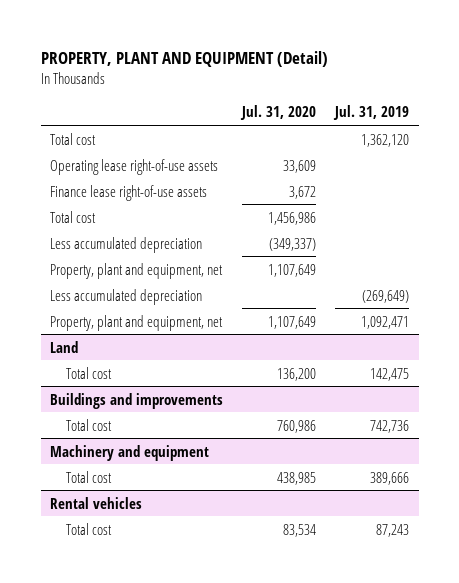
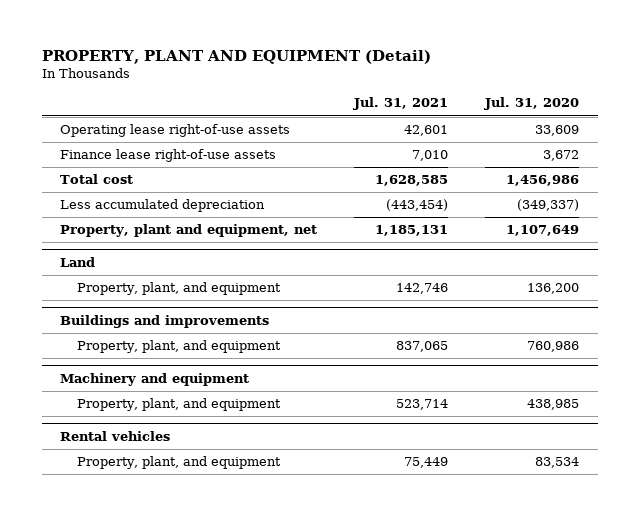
[333,105,410,121] Jul. 31, 2019 -> none
none -> [353,97,449,111] Jul. 31, 2021
[50,132,97,145] Total cost -> none
[50,288,203,305] Less accumulated depreciation -> none
[50,314,224,331] Property, plant and equipment, net -> none
[66,366,113,379] Total cost -> [77,282,282,296] Property, plant, and equipment
[66,418,113,431] Total cost -> [77,340,282,354] Property, plant, and equipment
[66,470,113,483] Total cost -> [77,398,282,412] Property, plant, and equipment
[66,522,113,535] Total cost -> [77,456,282,470] Property, plant, and equipment

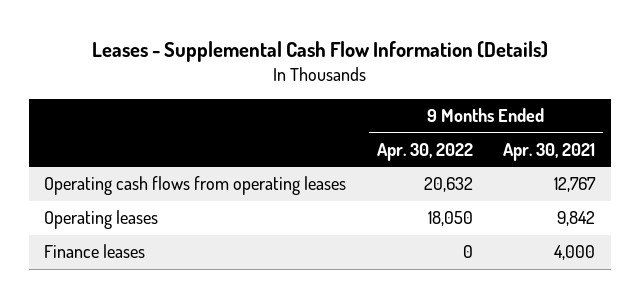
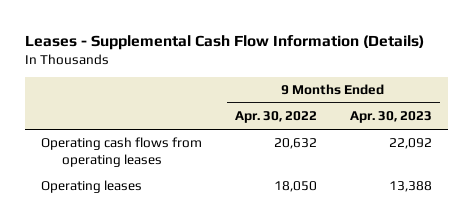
[503,143,596,162] Apr. 30, 2021 -> none
none -> [349,111,432,124] Apr. 30, 2023
[44,244,146,259] Finance leases -> none

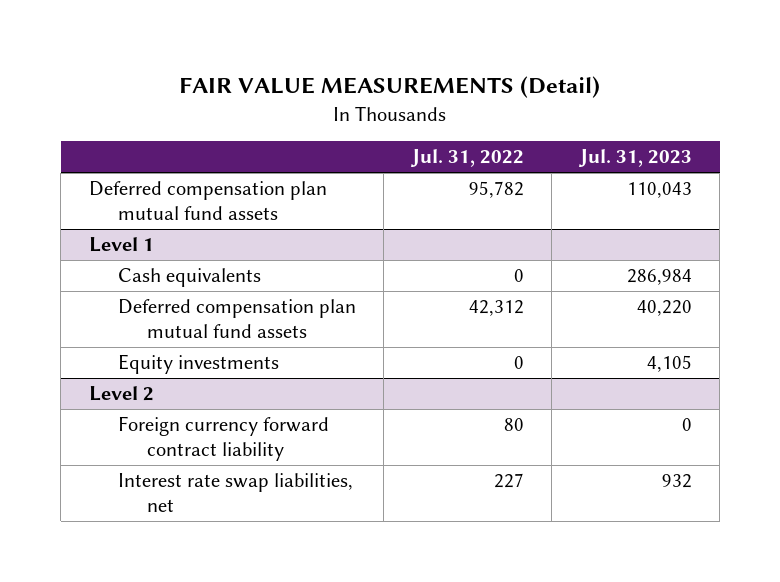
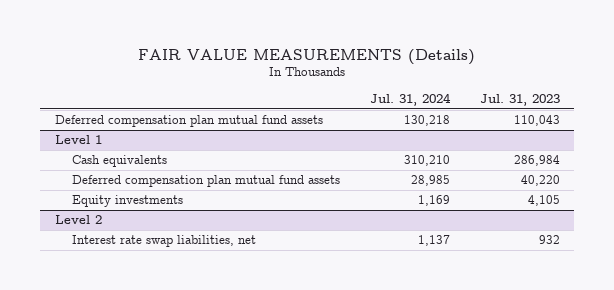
[179,75,601,98] FAIR VALUE MEASUREMENTS (Detail) -> [138,48,476,65] FAIR VALUE MEASUREMENTS (Details)
[409,149,524,168] Jul. 31, 2022 -> none
none -> [369,93,451,107] Jul. 31, 2024
[117,416,329,461] Foreign currency forward contract liability -> none

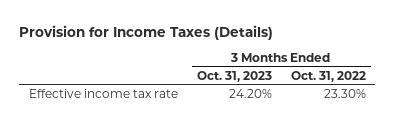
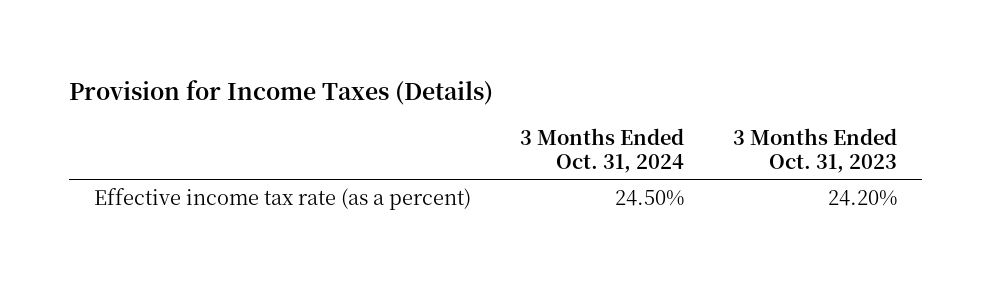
[290,70,366,82] Oct. 31, 2022 -> none
none -> [520,128,685,173] 3 Months Ended Oct. 31, 2024
[28,88,178,98] Effective income tax rate -> [93,188,471,211] Effective income tax rate (as a percent)

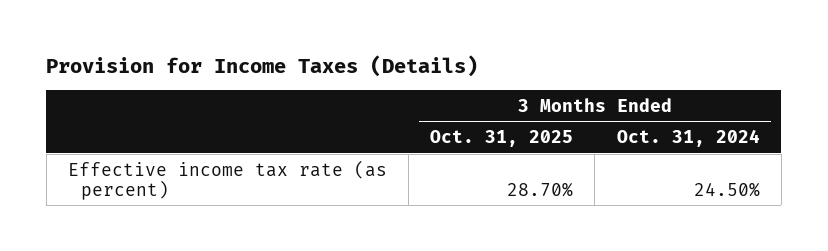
[733,128,898,173] 3 Months Ended Oct. 31, 2023 -> none
none -> [430,130,574,148] Oct. 31, 2025
[93,188,471,211] Effective income tax rate (as a percent) -> [67,159,387,200] Effective income tax rate (as percent)

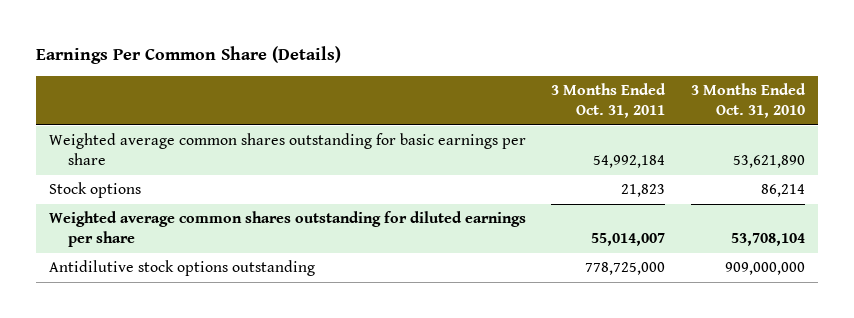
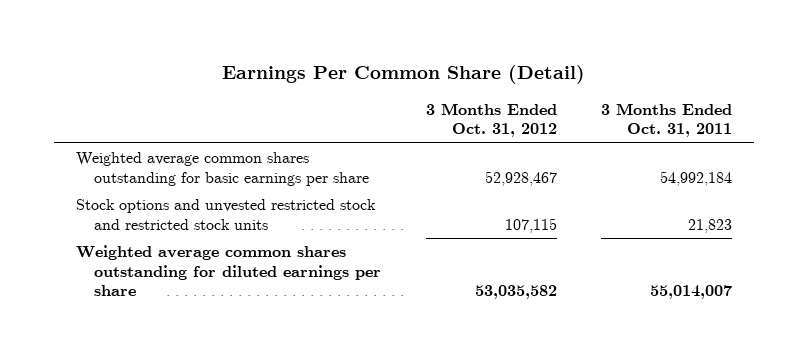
[35,46,341,65] Earnings Per Common Share (Details) -> [222,65,586,85] Earnings Per Common Share (Detail)
[691,83,807,119] 3 Months Ended Oct. 31, 2010 -> none
none -> [425,102,557,138] 3 Months Ended Oct. 31, 2012
[48,182,141,199] Stock options -> [76,199,377,230] Stock options and unvested restricted stock and restricted stock units
[48,260,315,277] Antidilutive stock options outstanding -> none

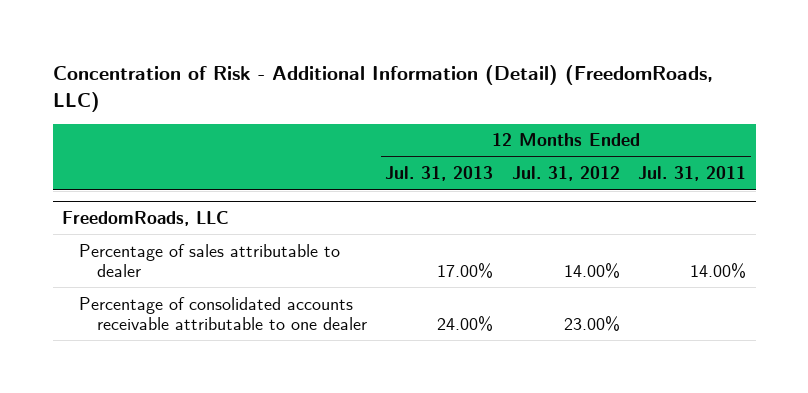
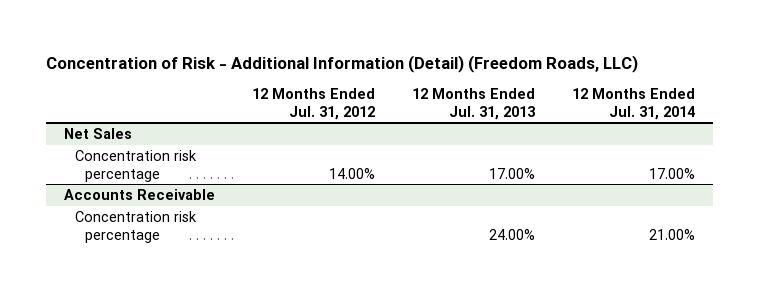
[52,64,713,112] Concentration of Risk - Additional Information (Detail) (FreedomRoads, LLC) -> [46,54,639,73] Concentration of Risk - Additional Information (Detail) (Freedom Roads, LLC)
[638,166,747,182] Jul. 31, 2011 -> none
none -> [571,87,695,120] 12 Months Ended Jul. 31, 2014
[61,210,229,226] FreedomRoads, LLC -> none
[79,296,367,330] Percentage of consolidated accounts receivable attributable to one dealer -> none
none -> [64,127,133,139] Net Sales
[79,243,341,277] Percentage of sales attributable to dealer -> [74,149,197,182] Concentration risk percentage
none -> [64,188,216,200] Accounts Receivable
none -> [74,210,197,243] Concentration risk percentage

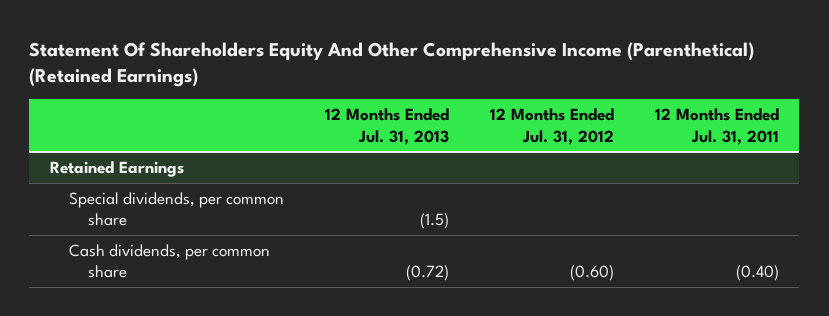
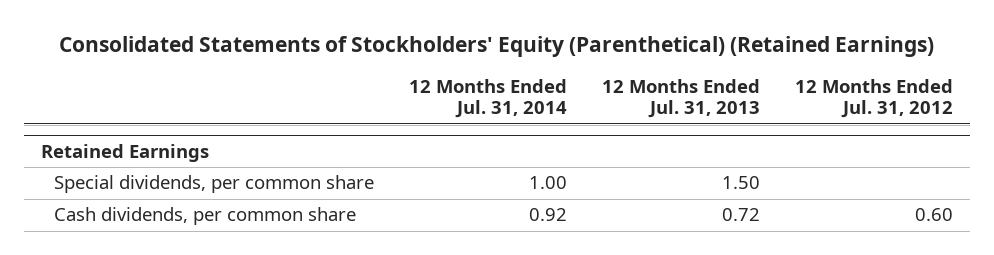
[29,41,755,88] Statement Of Shareholders Equity And Other Comprehensive Income (Parenthetical) (Retained Earnings) -> [58,36,934,58] Consolidated Statements of Stockholders' Equity (Parenthetical) (Retained Earnings)
[654,108,779,145] 12 Months Ended Jul. 31, 2011 -> none
none -> [409,78,568,119] 12 Months Ended Jul. 31, 2014
[419,213,449,230] (1.5) -> [721,176,760,190] 1.50
[405,265,449,282] (0.72) -> [721,208,760,222] 0.72
[569,265,614,282] (0.60) -> [914,208,953,222] 0.60

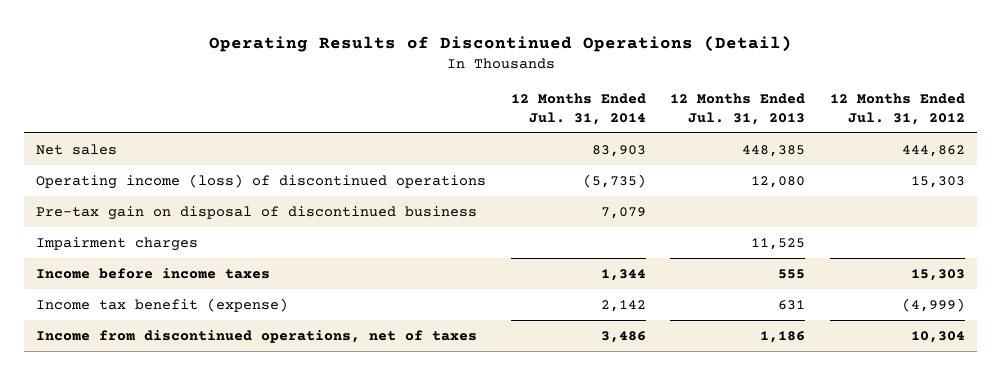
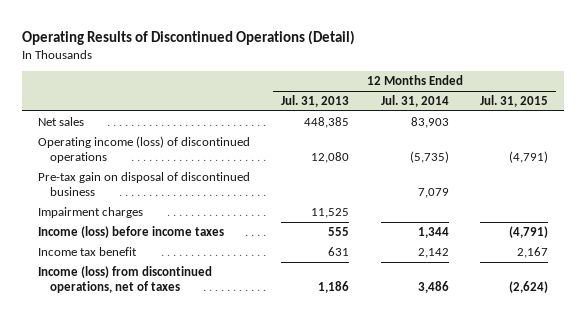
[829,92,965,125] 12 Months Ended Jul. 31, 2012 -> none
none -> [480,95,549,108] Jul. 31, 2015
[36,267,271,279] Income before income taxes -> [37,226,224,239] Income (loss) before income taxes
[36,297,289,312] Income tax benefit (expense) -> [37,247,137,257] Income tax benefit
[36,329,478,343] Income from discontinued operations, net of taxes -> [37,266,212,294] Income (loss) from discontinued operations, net of taxes

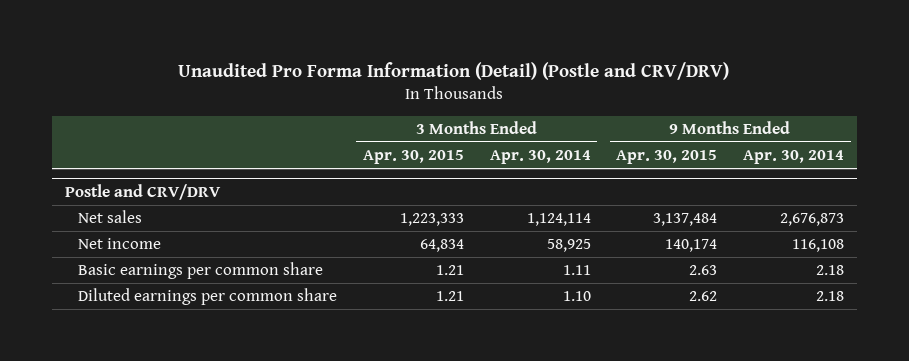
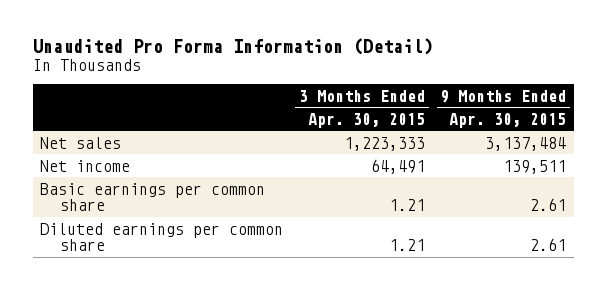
[178,62,730,81] Unaudited Pro Forma Information (Detail) (Postle and CRV/DRV) -> [32,38,433,56] Unaudited Pro Forma Information (Detail)
[489,150,591,165] Apr. 30, 2014 -> none
[743,150,845,165] Apr. 30, 2014 -> none
[64,183,221,200] Postle and CRV/DRV -> none
[419,239,464,253] 64,834 -> [370,158,425,174] 64,491
[665,239,718,253] 140,174 -> [503,159,567,174] 139,511
[689,265,718,276] 2.63 -> [530,198,567,212] 2.61
[689,291,718,302] 2.62 -> [530,238,567,252] 2.61

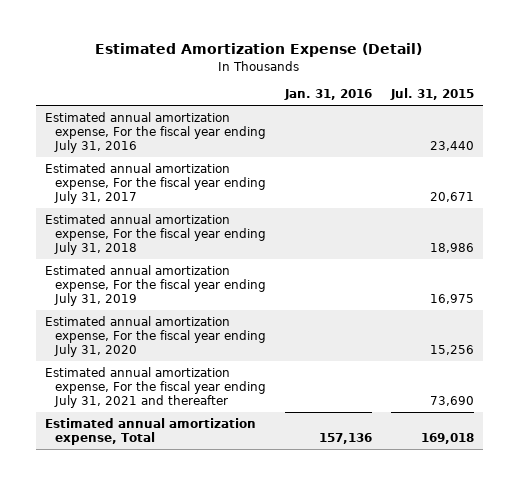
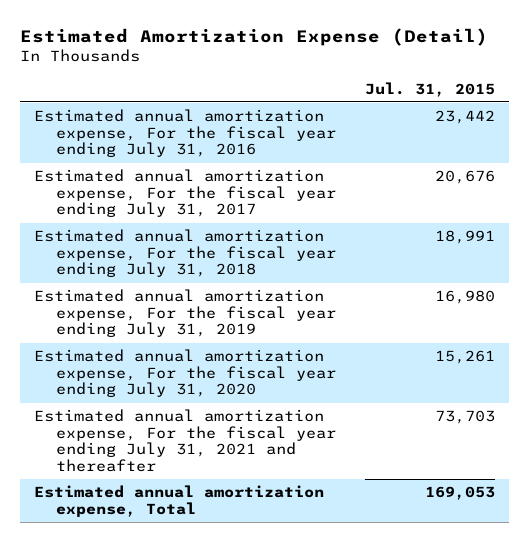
[283,89,372,101] Jan. 31, 2016 -> none
[429,140,474,151] 23,440 -> [434,110,495,125] 23,442
[429,191,474,202] 20,671 -> [434,170,495,185] 20,676
[429,242,474,253] 18,986 -> [434,230,495,245] 18,991
[429,293,474,304] 16,975 -> [434,290,495,305] 16,980
[429,344,474,355] 15,256 -> [434,350,495,365] 15,261
[429,395,474,406] 73,690 -> [434,410,495,425] 73,703
[420,432,474,444] 169,018 -> [424,486,495,501] 169,053

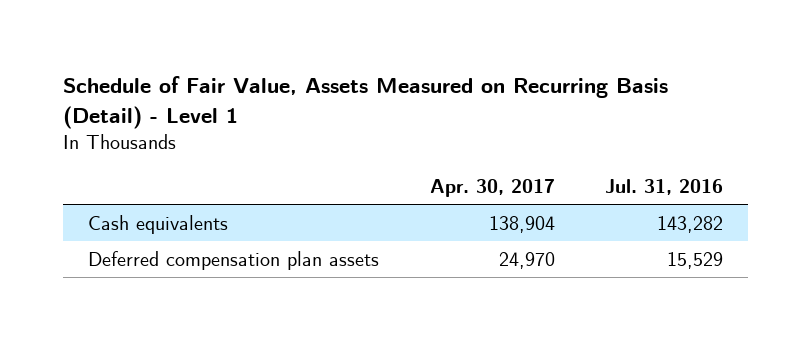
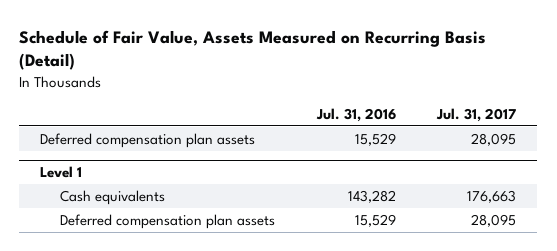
[62,75,668,129] Schedule of Fair Value, Assets Measured on Recurring Basis (Detail) - Level 1 -> [19,29,487,71] Schedule of Fair Value, Assets Measured on Recurring Basis (Detail)
[429,178,555,197] Apr. 30, 2017 -> none
none -> [436,107,517,122] Jul. 31, 2017
none -> [40,132,256,148] Deferred compensation plan assets
none -> [40,165,83,178] Level 1

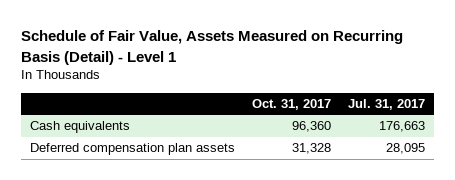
[19,29,487,71] Schedule of Fair Value, Assets Measured on Recurring Basis (Detail) -> [21,30,404,65] Schedule of Fair Value, Assets Measured on Recurring Basis (Detail) - Level 1
[315,107,396,122] Jul. 31, 2016 -> none
none -> [252,98,332,110] Oct. 31, 2017
[40,132,256,148] Deferred compensation plan assets -> none
[40,165,83,178] Level 1 -> none

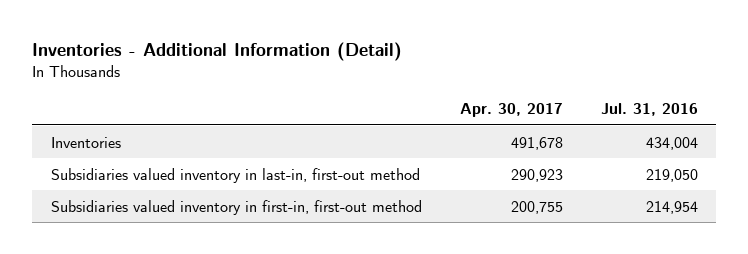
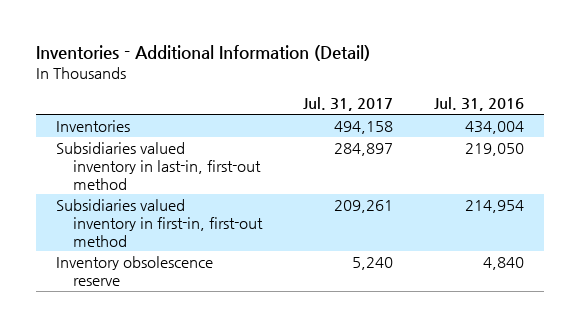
[459,103,563,118] Apr. 30, 2017 -> none
none -> [302,97,393,112] Jul. 31, 2017
none -> [56,255,214,286] Inventory obsolescence reserve

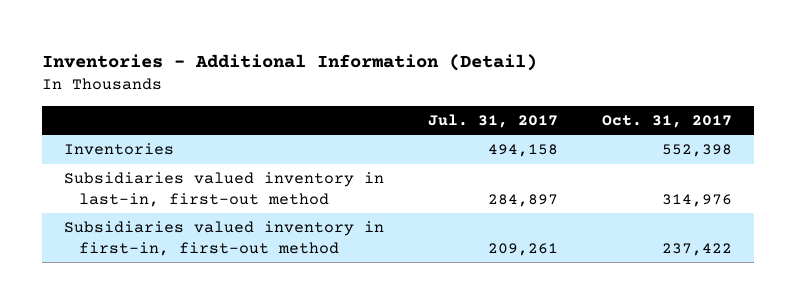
[433,97,524,112] Jul. 31, 2016 -> none
none -> [602,114,733,128] Oct. 31, 2017
[56,255,214,286] Inventory obsolescence reserve -> none

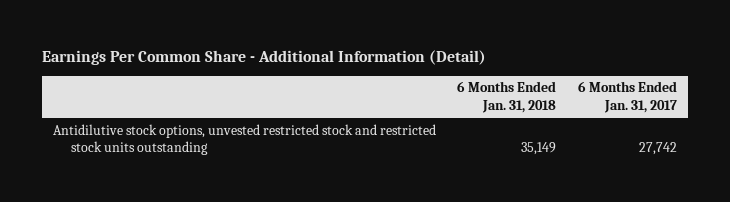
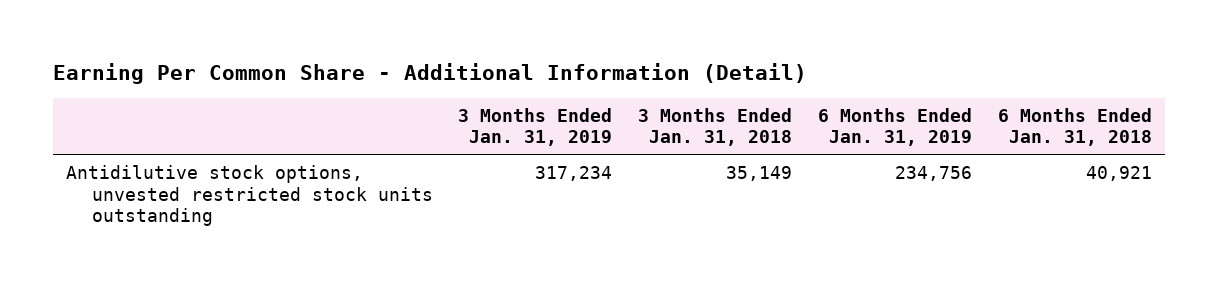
[41,50,486,66] Earnings Per Common Share - Additional Information (Detail) -> [52,62,807,84] Earning Per Common Share - Additional Information (Detail)
[578,81,678,113] 6 Months Ended Jan. 31, 2017 -> none
none -> [458,107,613,147] 3 Months Ended Jan. 31, 2019
none -> [638,107,793,147] 3 Months Ended Jan. 31, 2018
none -> [818,107,973,147] 6 Months Ended Jan. 31, 2019
[52,123,436,156] Antidilutive stock options, unvested restricted stock and restricted stock units outstanding -> [65,165,433,227] Antidilutive stock options, unvested restricted stock units outstanding
[521,142,557,156] 35,149 -> [1086,166,1153,182] 40,921

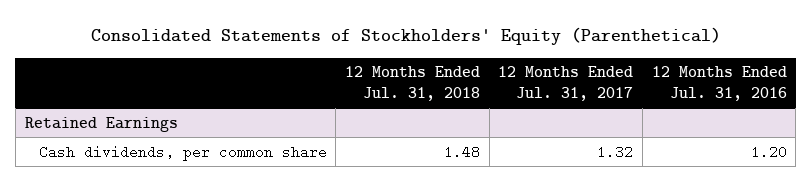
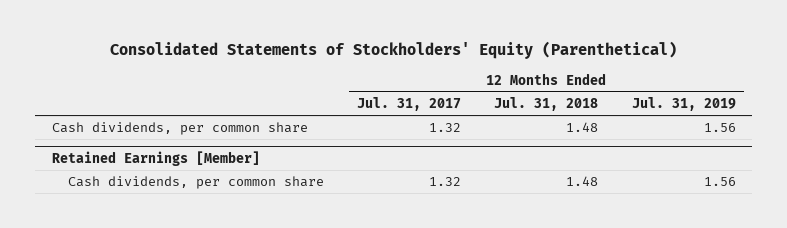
[651,66,787,101] 12 Months Ended Jul. 31, 2016 -> none
none -> [631,97,736,112] Jul. 31, 2019
[24,116,178,132] Retained Earnings -> none
none -> [51,151,260,167] Retained Earnings [Member]
none -> [67,176,324,190] Cash dividends, per common share

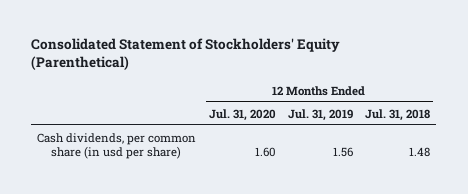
[109,41,677,60] Consolidated Statements of Stockholders' Equity (Parenthetical) -> [31,38,341,71] Consolidated Statement of Stockholders' Equity (Parenthetical)
[357,97,462,112] Jul. 31, 2017 -> none
none -> [208,108,276,121] Jul. 31, 2020
[51,151,260,167] Retained Earnings [Member] -> none
[67,176,324,190] Cash dividends, per common share -> none
[51,122,308,136] Cash dividends, per common share -> [37,132,197,159] Cash dividends, per common share (in usd per share)

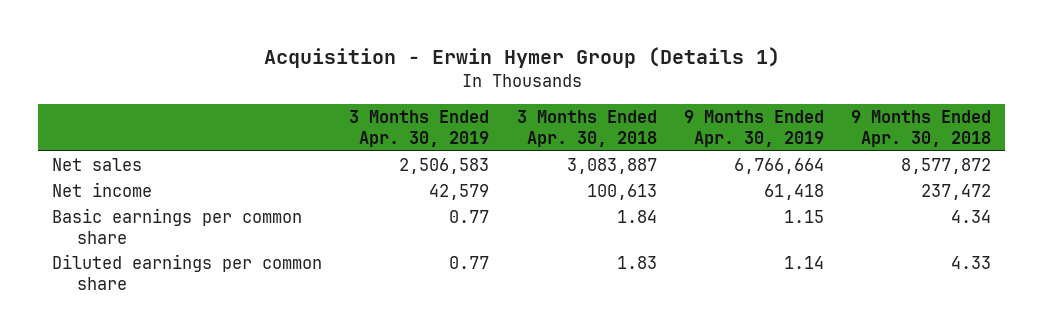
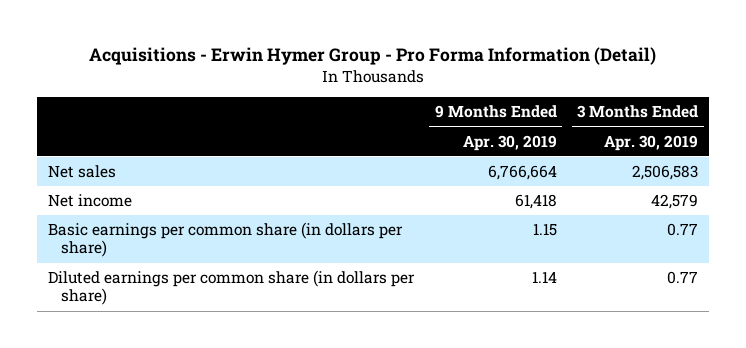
[263,47,780,69] Acquisition - Erwin Hymer Group (Details 1) -> [89,47,657,66] Acquisitions - Erwin Hymer Group - Pro Forma Information (Detail)
[516,110,657,148] 3 Months Ended Apr. 30, 2018 -> none
[851,110,992,148] 9 Months Ended Apr. 30, 2018 -> none
[51,208,302,244] Basic earnings per common share -> [47,222,403,258] Basic earnings per common share (in dollars per share)
[51,254,322,290] Diluted earnings per common share -> [47,270,415,306] Diluted earnings per common share (in dollars per share)

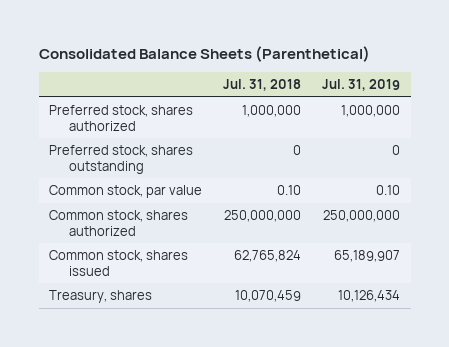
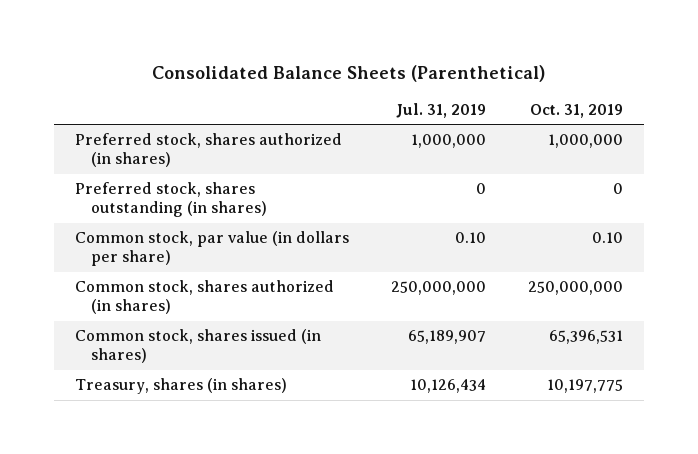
[223,79,302,92] Jul. 31, 2018 -> none
none -> [529,104,623,119] Oct. 31, 2019
[49,105,194,131] Preferred stock, shares authorized -> [75,133,343,168] Preferred stock, shares authorized (in shares)
[49,145,194,174] Preferred stock, shares outstanding -> [75,182,267,218] Preferred stock, shares outstanding (in shares)
[49,185,203,199] Common stock, par value -> [75,231,350,267] Common stock, par value (in dollars per share)
[49,210,189,236] Common stock, shares authorized -> [75,280,335,315] Common stock, shares authorized (in shares)
[49,250,189,276] Common stock, shares issued -> [75,329,322,364] Common stock, shares issued (in shares)
[49,290,153,304] Treasury, shares -> [75,378,288,395] Treasury, shares (in shares)

